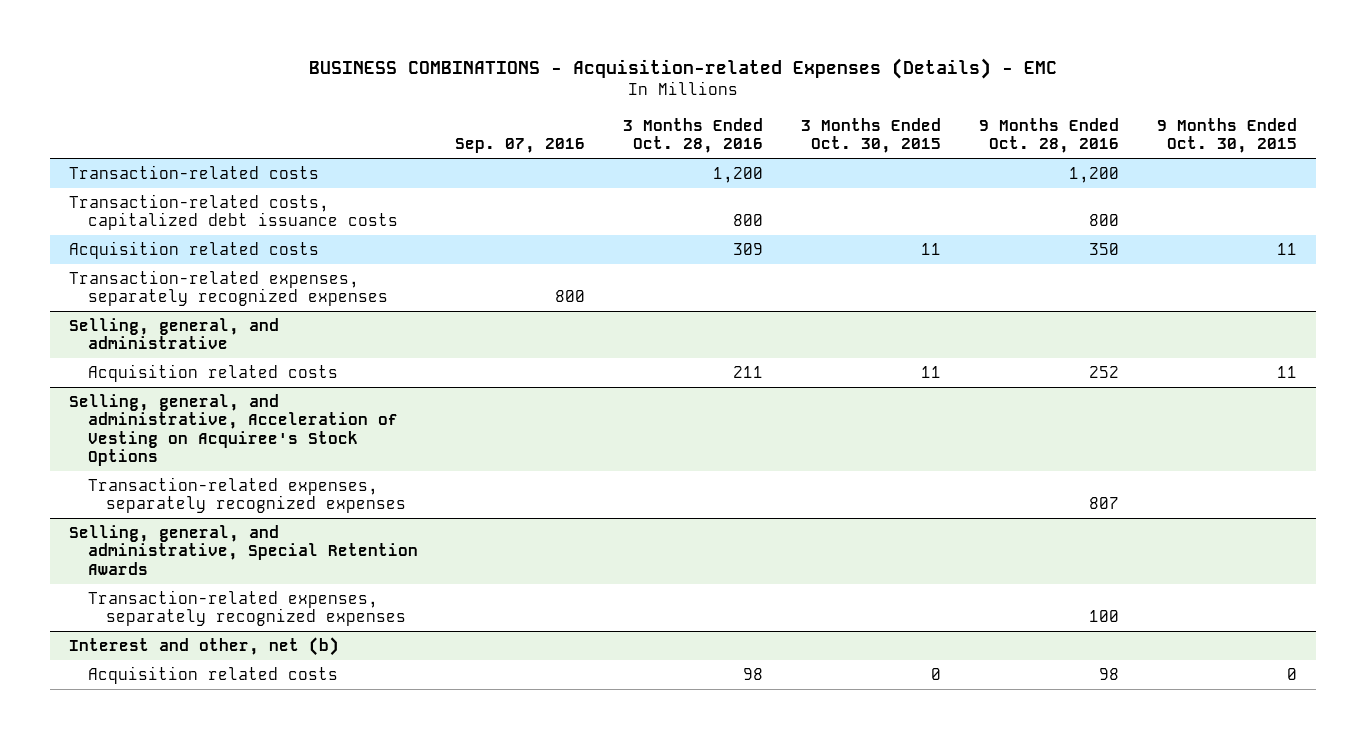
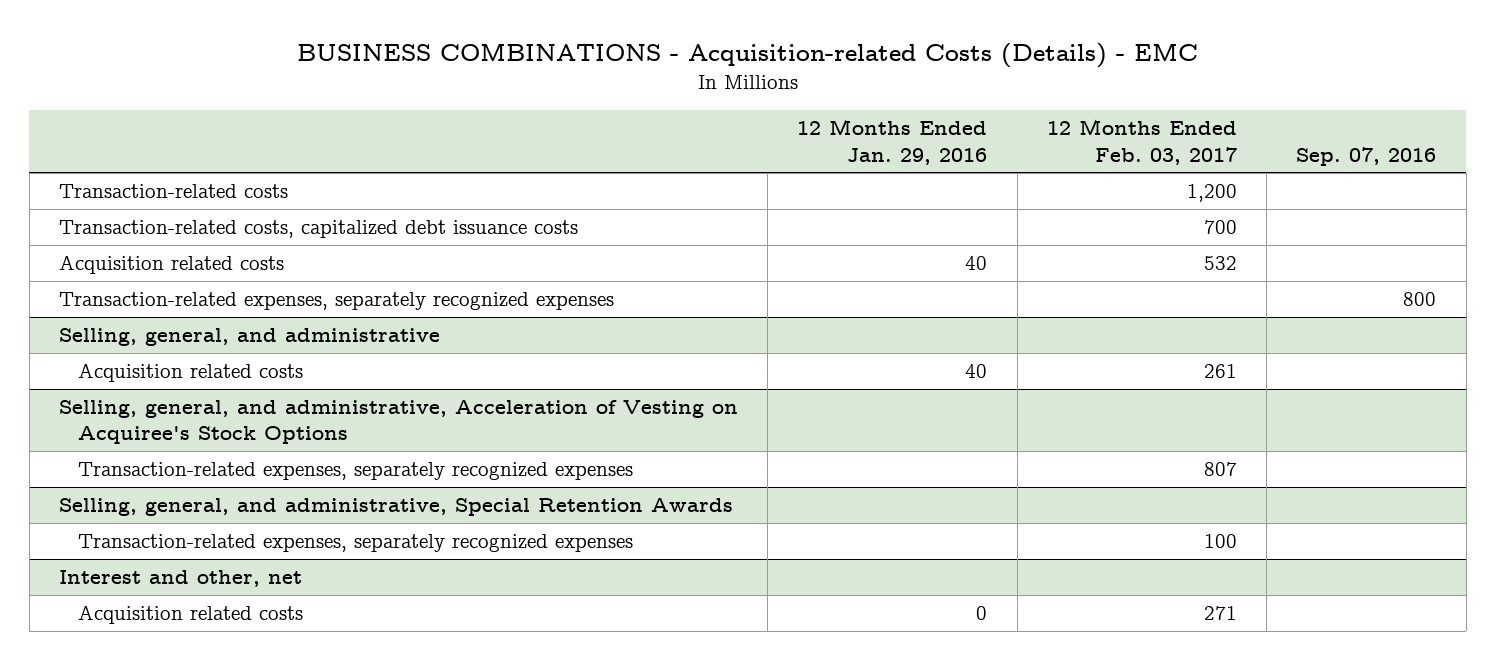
[309,58,1058,80] BUSINESS COMBINATIONS - Acquisition-related Expenses (Details) - EMC -> [296,43,1198,69] BUSINESS COMBINATIONS - Acquisition-related Costs (Details) - EMC
[623,117,764,154] 3 Months Ended Oct. 28, 2016 -> none
[801,117,942,154] 3 Months Ended Oct. 30, 2015 -> none
[978,117,1119,154] 9 Months Ended Oct. 28, 2016 -> none
[1156,117,1297,154] 9 Months Ended Oct. 30, 2015 -> none
none -> [797,119,988,165] 12 Months Ended Jan. 29, 2016
none -> [1046,119,1237,165] 12 Months Ended Feb. 03, 2017
[69,636,340,656] Interest and other, net (b) -> [58,570,302,588] Interest and other, net

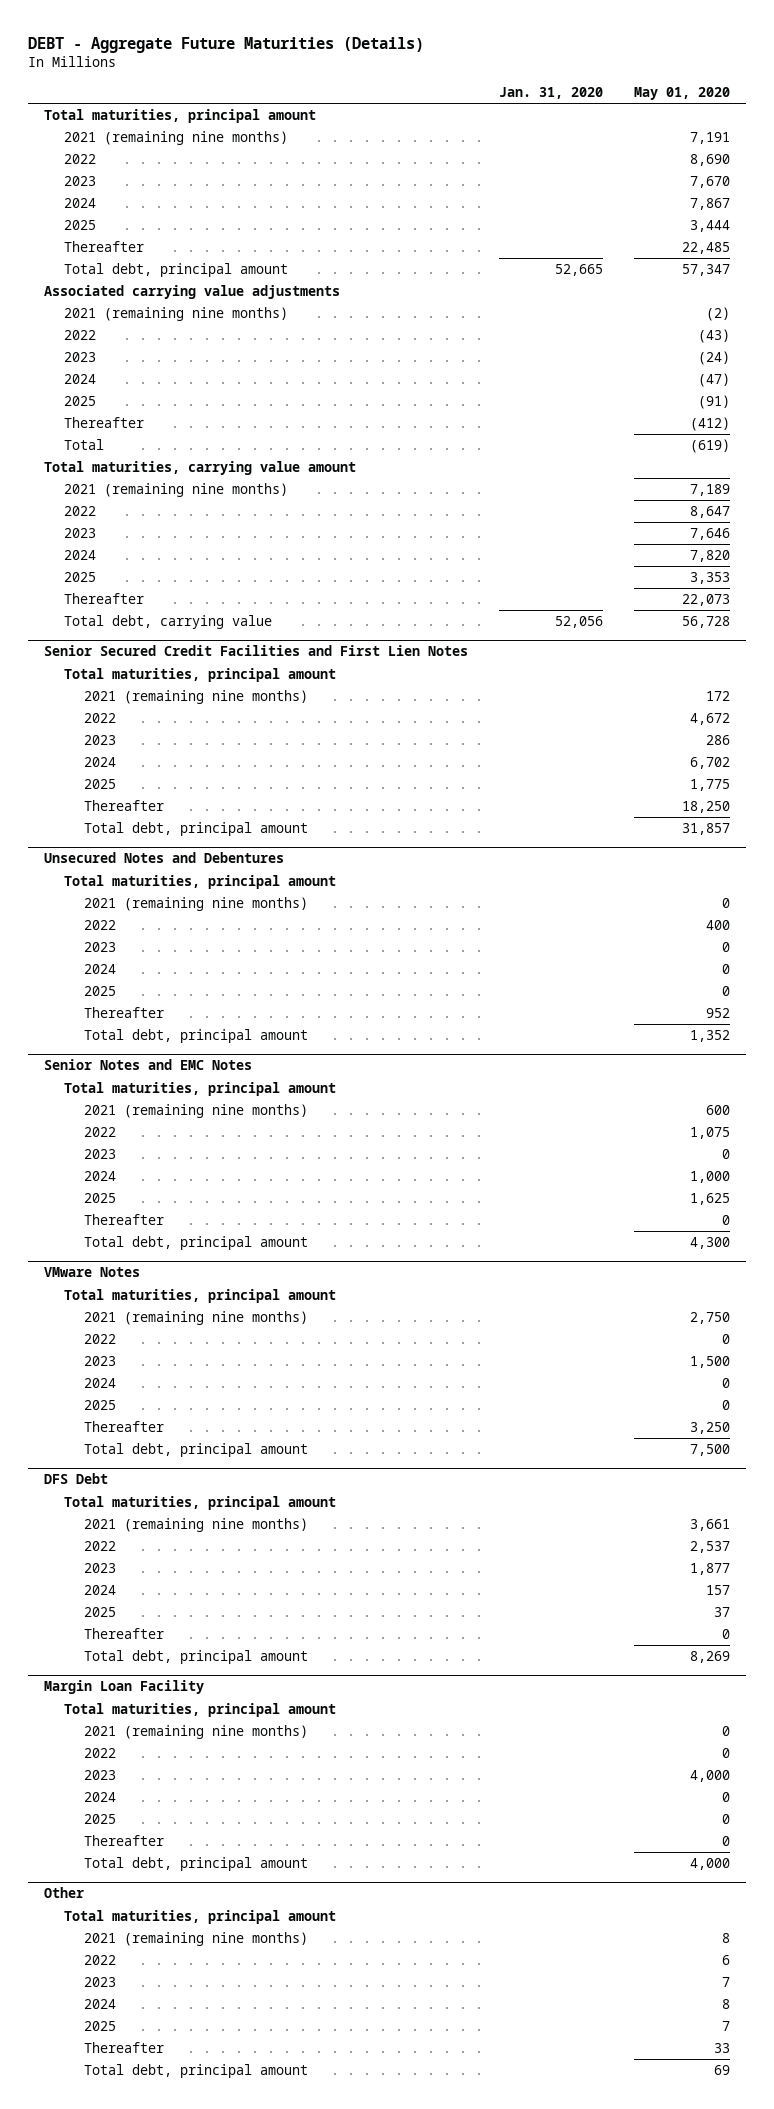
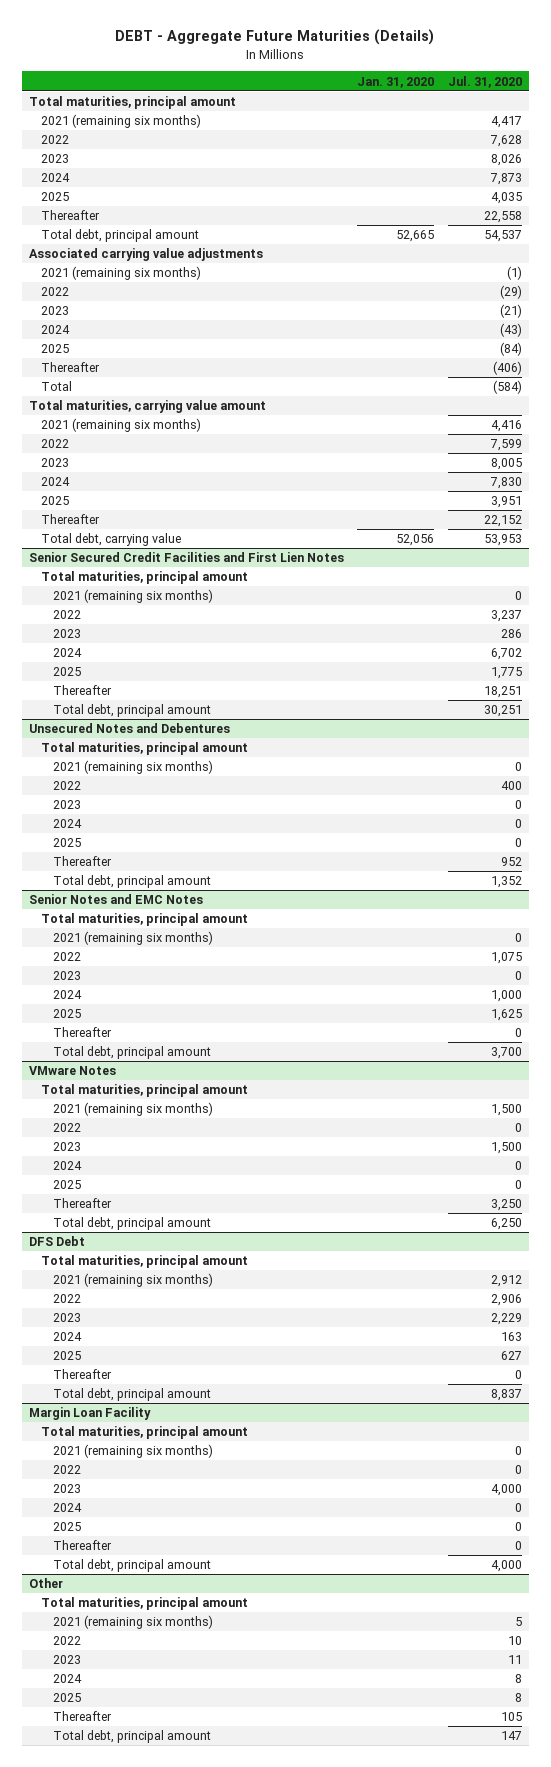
[634,86,731,100] May 01, 2020 -> none
none -> [448,75,523,88] Jul. 31, 2020
[63,131,288,146] 2021 (remaining nine months) -> [40,114,201,129] 2021 (remaining six months)
[63,307,288,322] 2021 (remaining nine months) -> [40,266,201,281] 2021 (remaining six months)
[63,483,288,498] 2021 (remaining nine months) -> [40,418,201,433] 2021 (remaining six months)
[83,690,308,705] 2021 (remaining nine months) -> [52,589,213,604] 2021 (remaining six months)
[83,897,308,912] 2021 (remaining nine months) -> [52,760,213,775] 2021 (remaining six months)
[83,1104,308,1119] 2021 (remaining nine months) -> [52,931,213,946] 2021 (remaining six months)
[83,1311,308,1326] 2021 (remaining nine months) -> [52,1102,213,1117] 2021 (remaining six months)
[83,1518,308,1533] 2021 (remaining nine months) -> [52,1273,213,1288] 2021 (remaining six months)
[83,1725,308,1740] 2021 (remaining nine months) -> [52,1444,213,1459] 2021 (remaining six months)
[83,1932,308,1947] 2021 (remaining nine months) -> [52,1615,213,1630] 2021 (remaining six months)

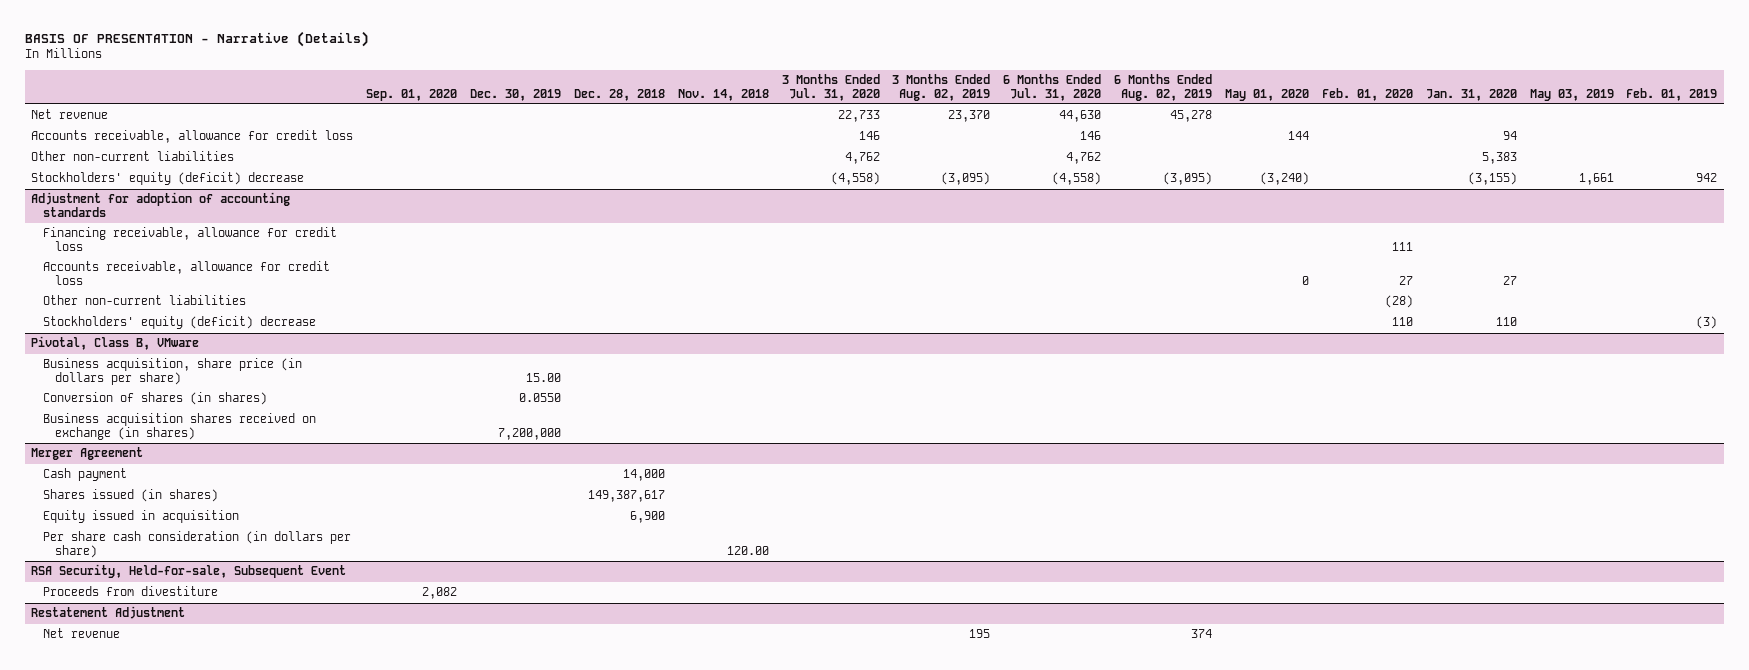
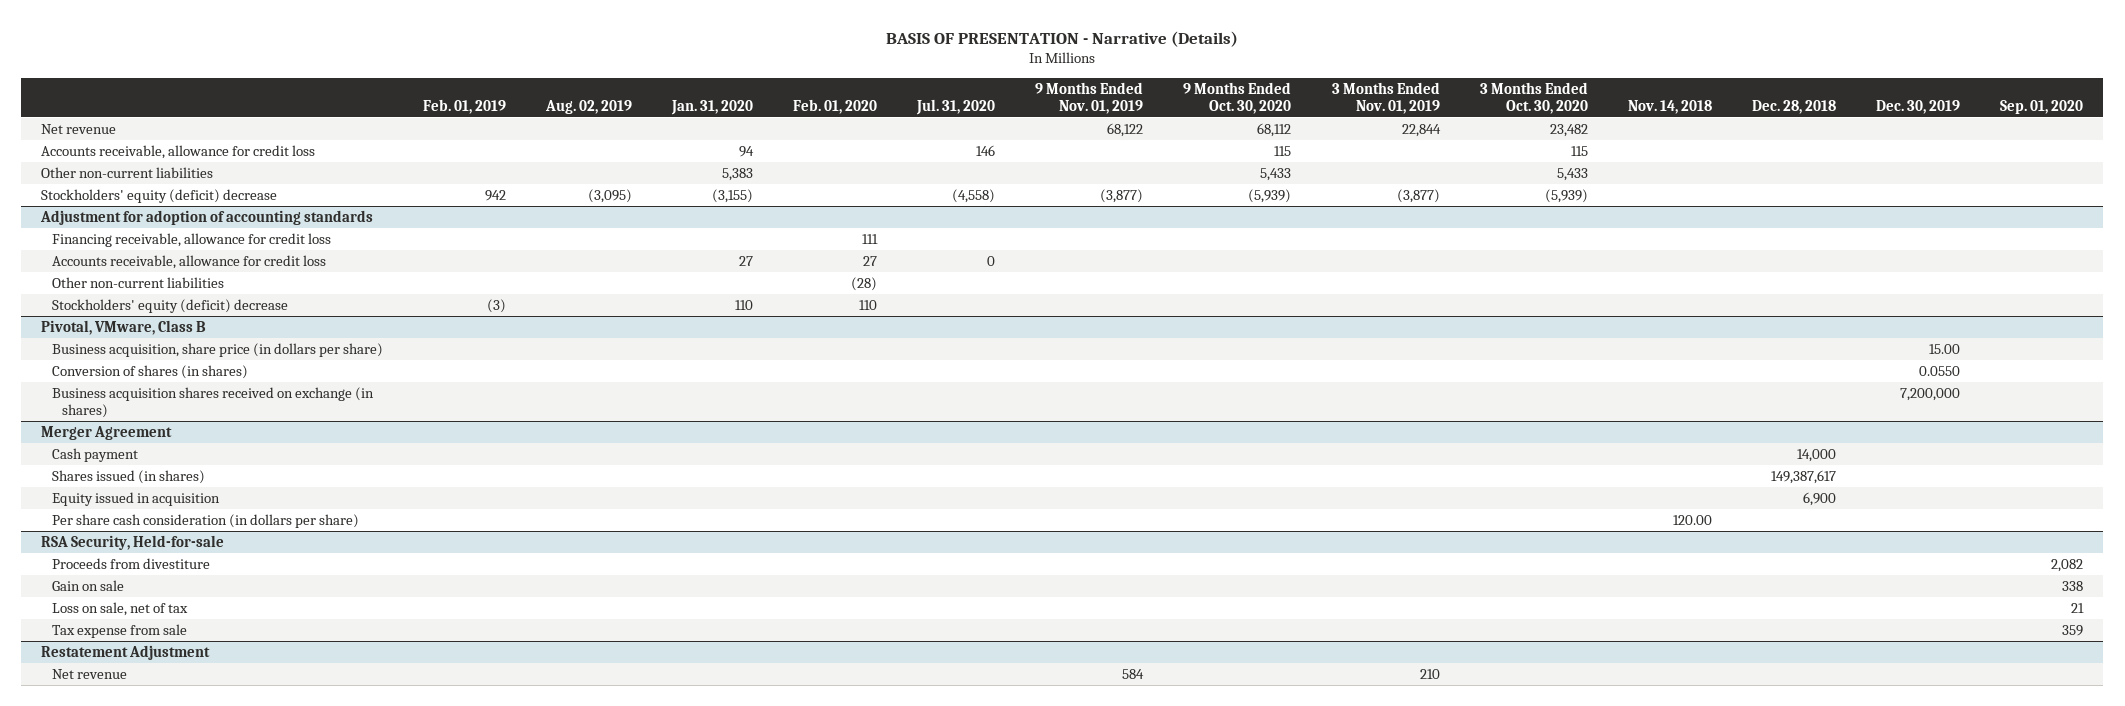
[781,73,880,101] 3 Months Ended Jul. 31, 2020 -> none
[892,73,991,101] 3 Months Ended Aug. 02, 2019 -> none
[1003,73,1102,101] 6 Months Ended Jul. 31, 2020 -> none
[1114,73,1213,101] 6 Months Ended Aug. 02, 2019 -> none
[1225,88,1310,101] May 01, 2020 -> none
[1529,88,1614,101] May 03, 2019 -> none
none -> [544,99,632,114] Aug. 02, 2019
none -> [916,98,996,115] Jul. 31, 2020
none -> [1035,81,1144,114] 9 Months Ended Nov. 01, 2019
none -> [1183,81,1292,114] 9 Months Ended Oct. 30, 2020
none -> [1331,81,1440,114] 3 Months Ended Nov. 01, 2019
none -> [1479,81,1588,114] 3 Months Ended Oct. 30, 2020
[31,336,200,351] Pivotal, Class B, VMware -> [41,320,207,336] Pivotal, VMware, Class B
[31,564,347,579] RSA Security, Held-for-sale, Subsequent Event -> [41,535,225,551] RSA Security, Held-for-sale
none -> [51,580,124,592] Gain on sale
none -> [51,602,188,617] Loss on sale, net of tax
none -> [51,624,187,639] Tax expense from sale

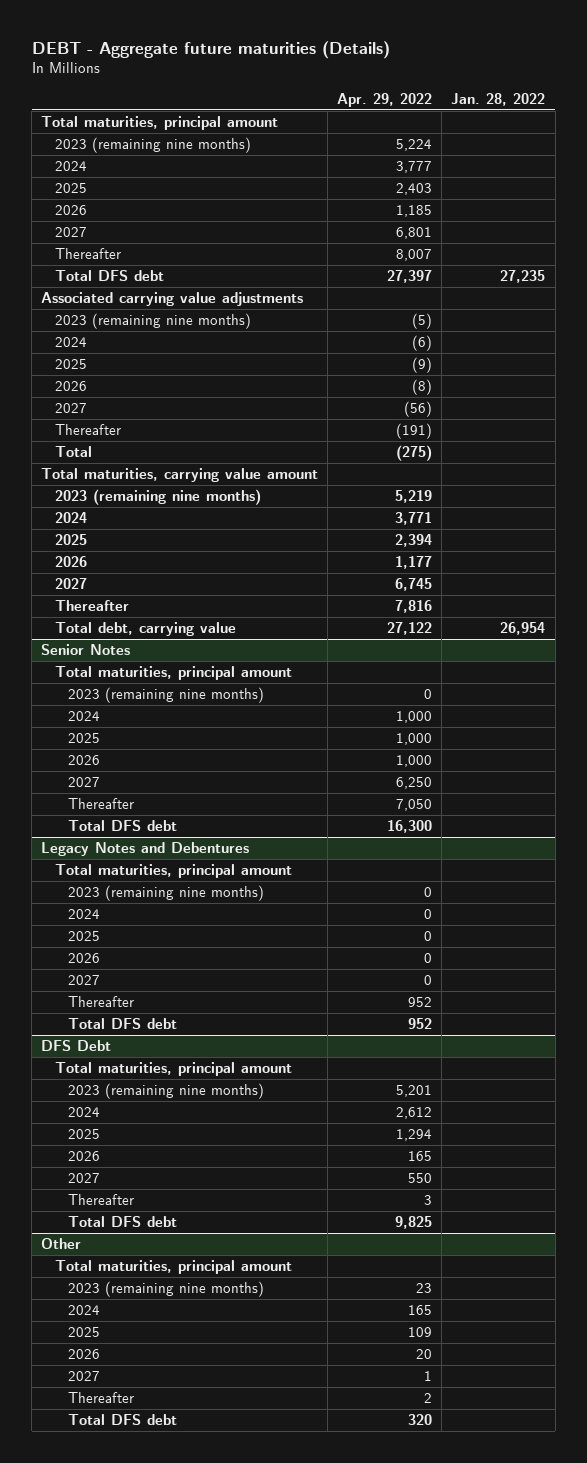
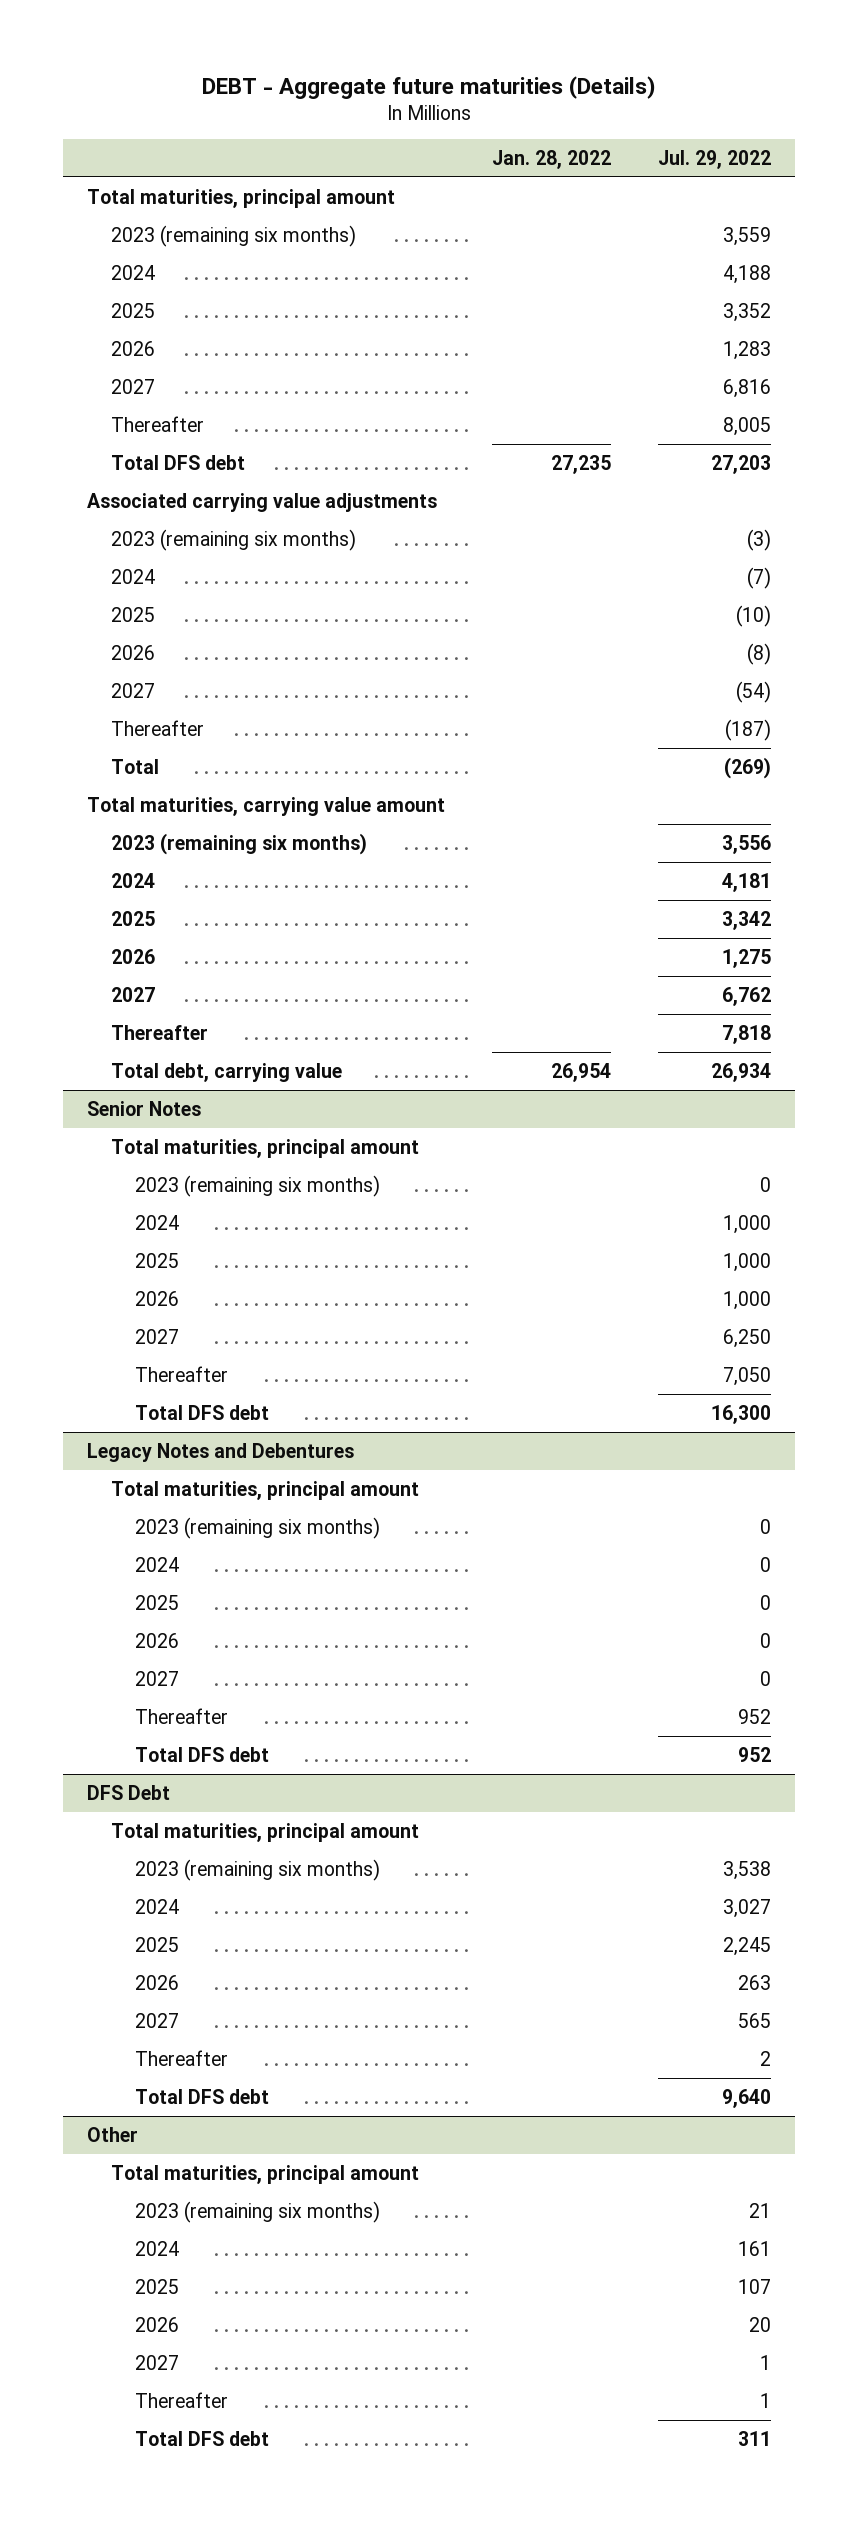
[337,92,433,107] Apr. 29, 2022 -> none
none -> [658,150,772,170] Jul. 29, 2022
[54,137,251,154] 2023 (remaining nine months) -> [110,224,356,247] 2023 (remaining six months)
[54,313,251,330] 2023 (remaining nine months) -> [110,528,356,551] 2023 (remaining six months)
[54,489,261,506] 2023 (remaining nine months) -> [110,832,367,855] 2023 (remaining six months)
[67,687,264,704] 2023 (remaining nine months) -> [134,1174,380,1197] 2023 (remaining six months)
[67,885,264,902] 2023 (remaining nine months) -> [134,1516,380,1539] 2023 (remaining six months)
[67,1083,264,1100] 2023 (remaining nine months) -> [134,1858,380,1881] 2023 (remaining six months)
[67,1281,264,1298] 2023 (remaining nine months) -> [134,2200,380,2223] 2023 (remaining six months)

